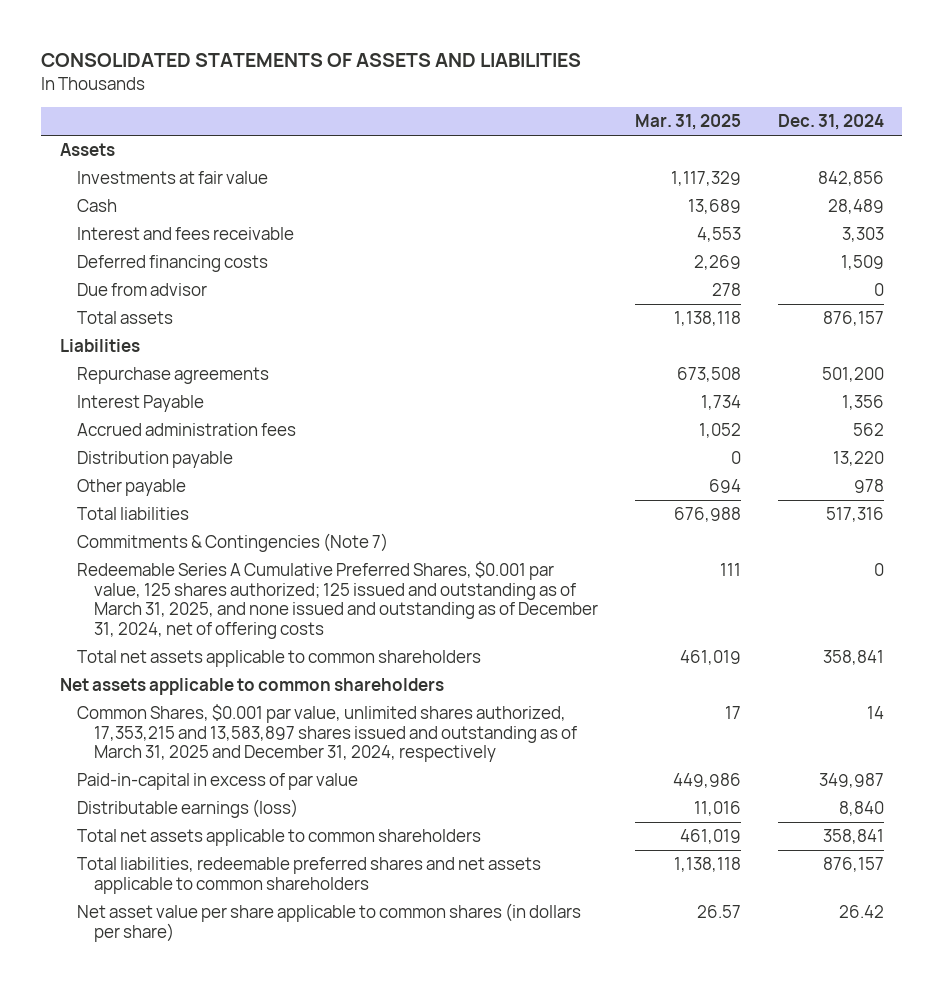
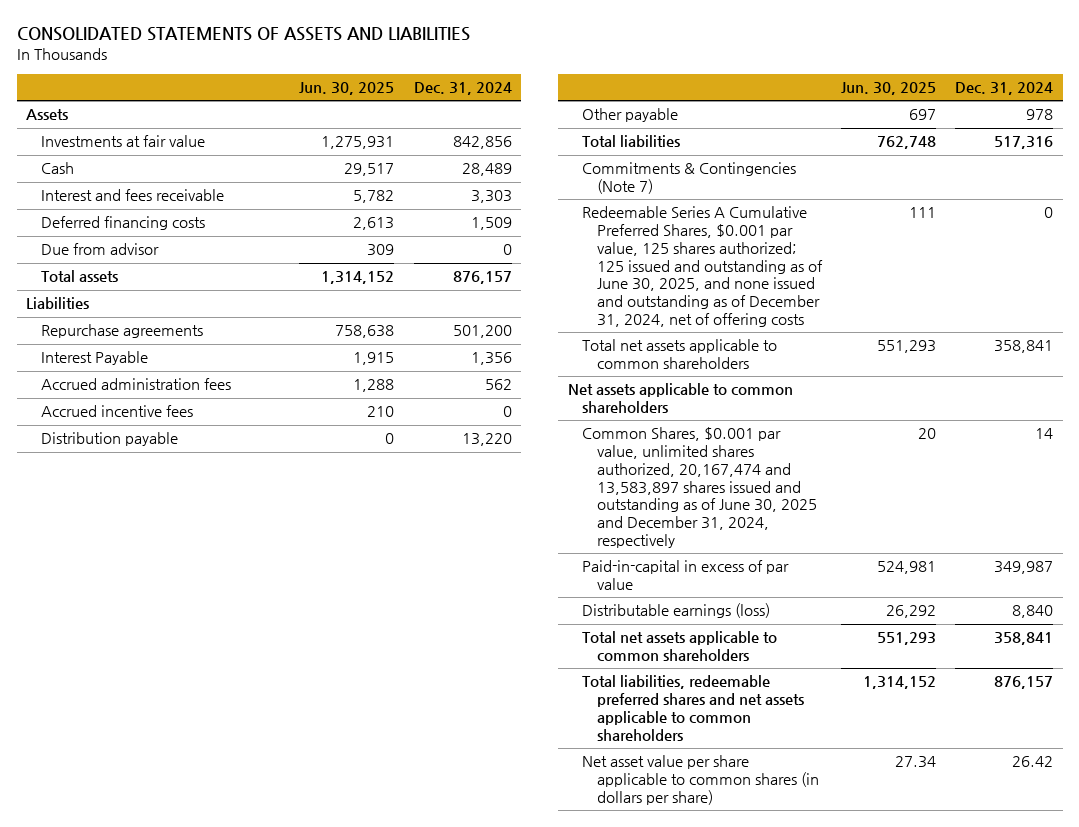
[634,114,741,131] Mar. 31, 2025 -> none
none -> [299,82,395,96] Jun. 30, 2025
none -> [40,405,193,418] Accrued incentive fees
[76,561,598,639] Redeemable Series A Cumulative Preferred Shares, $0.001 par value, 125 shares authorized; 125 issued and outstanding as of March 31, 2025, and none issued and outstanding as of December 31, 2024, net of offering costs -> [582,206,823,327] Redeemable Series A Cumulative Preferred Shares, $0.001 par value, 125 shares authorized; 125 issued and outstanding as of June 30, 2025, and none issued and outstanding as of December 31, 2024, net of offering costs
[76,704,577,763] Common Shares, $0.001 par value, unlimited shares authorized, 17,353,215 and 13,583,897 shares issued and outstanding as of March 31, 2025 and December 31, 2024, respectively -> [582,427,817,548] Common Shares, $0.001 par value, unlimited shares authorized, 20,167,474 and 13,583,897 shares issued and outstanding as of June 30, 2025 and December 31, 2024, respectively

